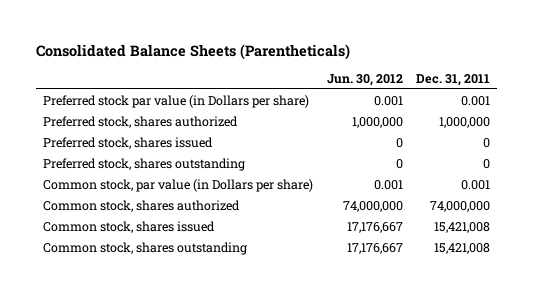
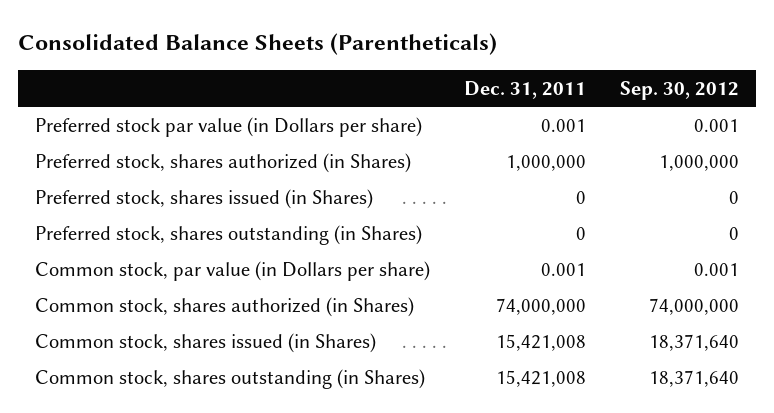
[326,74,403,87] Jun. 30, 2012 -> none
none -> [619,81,739,101] Sep. 30, 2012
[43,115,239,128] Preferred stock, shares authorized -> [35,152,412,173] Preferred stock, shares authorized (in Shares)
[43,136,214,149] Preferred stock, shares issued -> [35,188,374,209] Preferred stock, shares issued (in Shares)
[43,157,246,171] Preferred stock, shares outstanding -> [35,224,423,245] Preferred stock, shares outstanding (in Shares)
[43,199,241,212] Common stock, shares authorized -> [35,296,415,317] Common stock, shares authorized (in Shares)
[43,220,216,233] Common stock, shares issued -> [35,332,377,353] Common stock, shares issued (in Shares)
[43,241,248,255] Common stock, shares outstanding -> [35,368,426,389] Common stock, shares outstanding (in Shares)

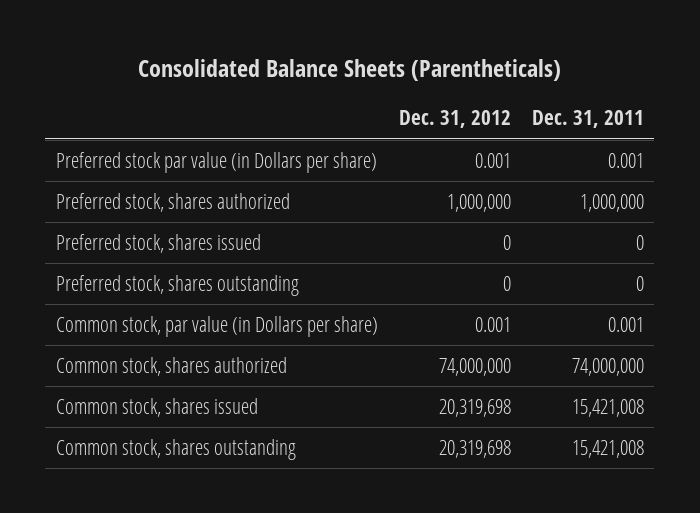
[619,81,739,101] Sep. 30, 2012 -> none
none -> [398,110,511,129] Dec. 31, 2012
[35,152,412,173] Preferred stock, shares authorized (in Shares) -> [55,192,290,212] Preferred stock, shares authorized
[35,188,374,209] Preferred stock, shares issued (in Shares) -> [55,233,261,253] Preferred stock, shares issued
[35,224,423,245] Preferred stock, shares outstanding (in Shares) -> [55,274,299,296] Preferred stock, shares outstanding
[35,296,415,317] Common stock, shares authorized (in Shares) -> [55,356,287,376] Common stock, shares authorized
[35,332,377,353] Common stock, shares issued (in Shares) -> [55,397,258,417] Common stock, shares issued
[35,368,426,389] Common stock, shares outstanding (in Shares) -> [55,438,296,460] Common stock, shares outstanding

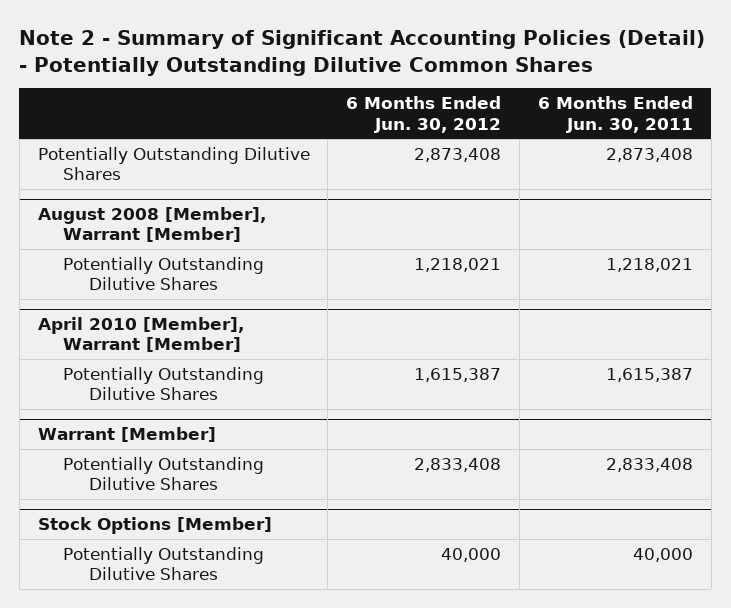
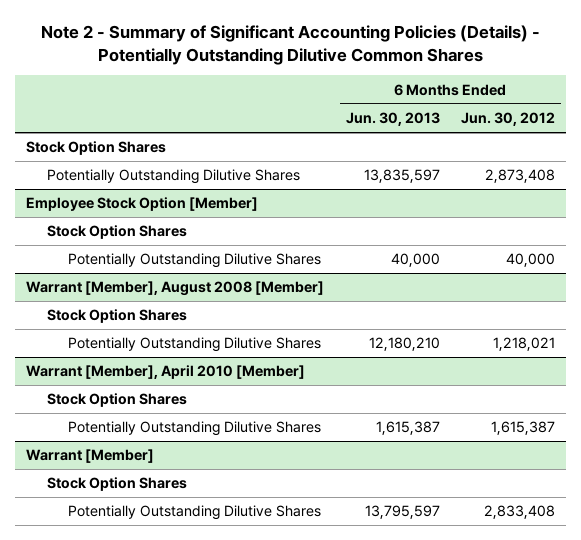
[19,30,706,76] Note 2 - Summary of Significant Accounting Policies (Detail) - Potentially Outstanding Dilutive Common Shares -> [40,24,540,65] Note 2 - Summary of Significant Accounting Policies (Details) - Potentially Outstanding Dilutive Common Shares
[537,96,693,133] 6 Months Ended Jun. 30, 2011 -> none
none -> [345,112,440,127] Jun. 30, 2013
none -> [25,141,166,156] Stock Option Shares
none -> [25,197,258,212] Employee Stock Option [Member]
none -> [46,225,187,240] Stock Option Shares
none -> [67,253,321,269] Potentially Outstanding Dilutive Shares
[37,207,266,243] August 2008 [Member], Warrant [Member] -> [25,281,324,297] Warrant [Member], August 2008 [Member]
none -> [46,309,187,324] Stock Option Shares
[37,317,244,353] April 2010 [Member], Warrant [Member] -> [25,365,305,380] Warrant [Member], April 2010 [Member]
none -> [46,393,187,408] Stock Option Shares
none -> [46,477,187,492] Stock Option Shares
[37,517,272,535] Stock Options [Member] -> none
[63,547,265,581] Potentially Outstanding Dilutive Shares -> none

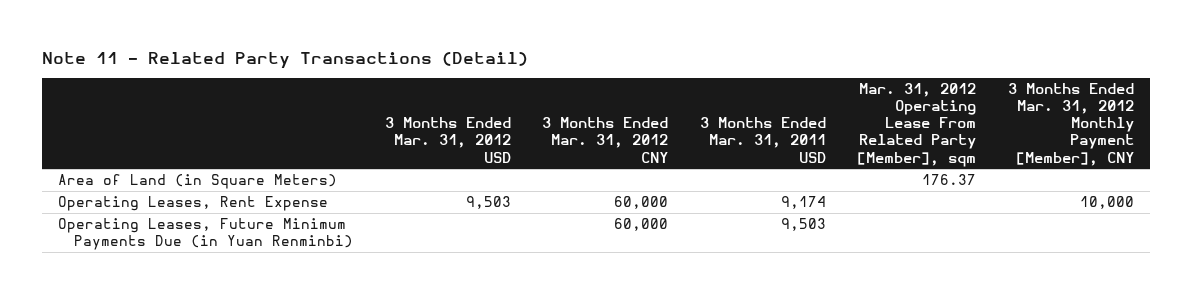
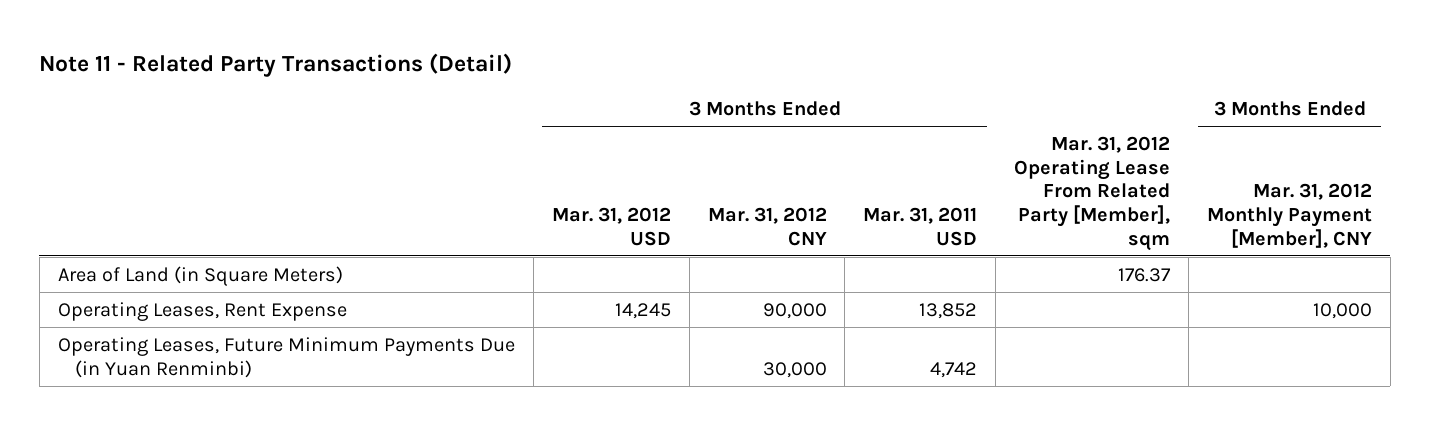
[465,196,511,210] 9,503 -> [614,302,671,319] 14,245
[614,196,669,210] 60,000 -> [762,302,827,319] 90,000
[780,196,826,210] 9,174 -> [919,302,978,319] 13,852
[614,218,669,232] 60,000 -> [762,361,827,378] 30,000
[780,218,826,232] 9,503 -> [930,361,978,378] 4,742

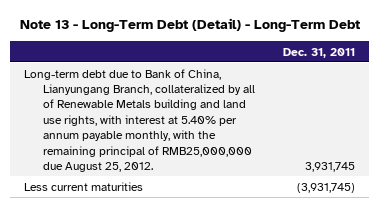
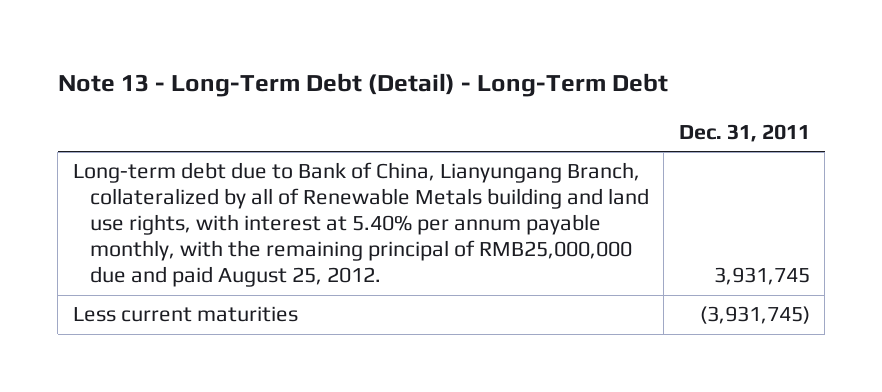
[23,68,256,173] Long-term debt due to Bank of China, Lianyungang Branch, collateralized by all of Renewable Metals building and land use rights, with interest at 5.40% per annum payable monthly, with the remaining principal of RMB25,000,000 due August 25, 2012. -> [72,162,649,288] Long-term debt due to Bank of China, Lianyungang Branch, collateralized by all of Renewable Metals building and land use rights, with interest at 5.40% per annum payable monthly, with the remaining principal of RMB25,000,000 due and paid August 25, 2012.

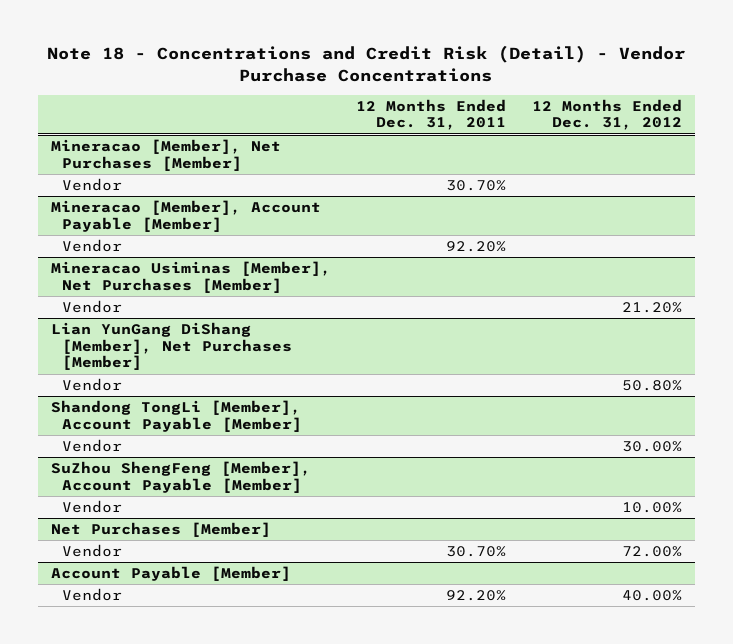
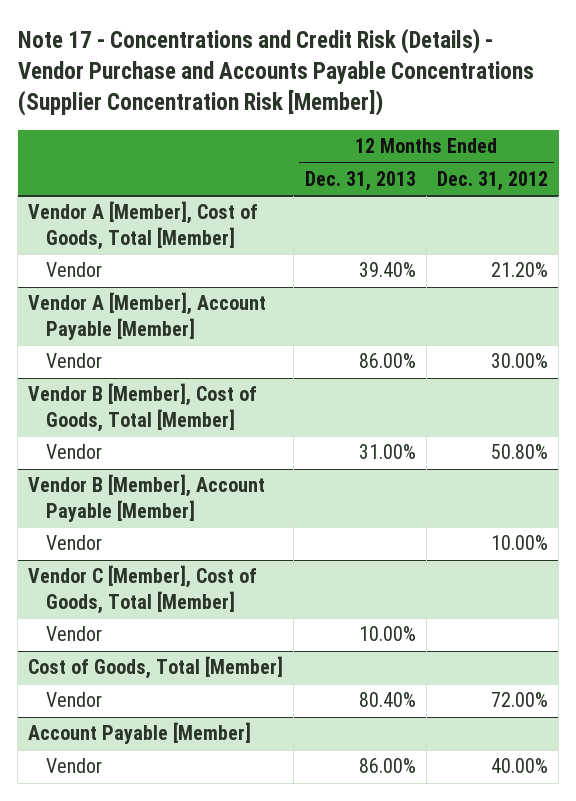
[47,45,686,82] Note 18 - Concentrations and Credit Risk (Detail) - Vendor Purchase Concentrations -> [17,28,534,116] Note 17 - Concentrations and Credit Risk (Details) - Vendor Purchase and Accounts Payable Concentrations (Supplier Concentration Risk [Member])
[356,98,507,131] 12 Months Ended Dec. 31, 2011 -> none
none -> [304,170,416,191] Dec. 31, 2013
[50,138,281,171] Mineracao [Member], Net Purchases [Member] -> none
[61,177,122,191] Vendor -> none
[50,199,321,232] Mineracao [Member], Account Payable [Member] -> none
[61,238,122,252] Vendor -> none
[50,260,331,293] Mineracao Usiminas [Member], Net Purchases [Member] -> none
none -> [28,201,259,251] Vendor A [Member], Cost of Goods, Total [Member]
[50,321,292,371] Lian YunGang DiShang [Member], Net Purchases [Member] -> none
[61,377,122,391] Vendor -> none
[50,399,302,432] Shandong TongLi [Member], Account Payable [Member] -> none
none -> [28,292,267,341] Vendor A [Member], Account Payable [Member]
[50,460,311,493] SuZhou ShengFeng [Member], Account Payable [Member] -> none
none -> [28,383,258,433] Vendor B [Member], Cost of Goods, Total [Member]
none -> [46,444,103,460] Vendor
none -> [28,474,266,523] Vendor B [Member], Account Payable [Member]
[50,521,271,537] Net Purchases [Member] -> none
none -> [28,565,258,615] Vendor C [Member], Cost of Goods, Total [Member]
none -> [46,626,103,642] Vendor
none -> [28,656,284,680] Cost of Goods, Total [Member]

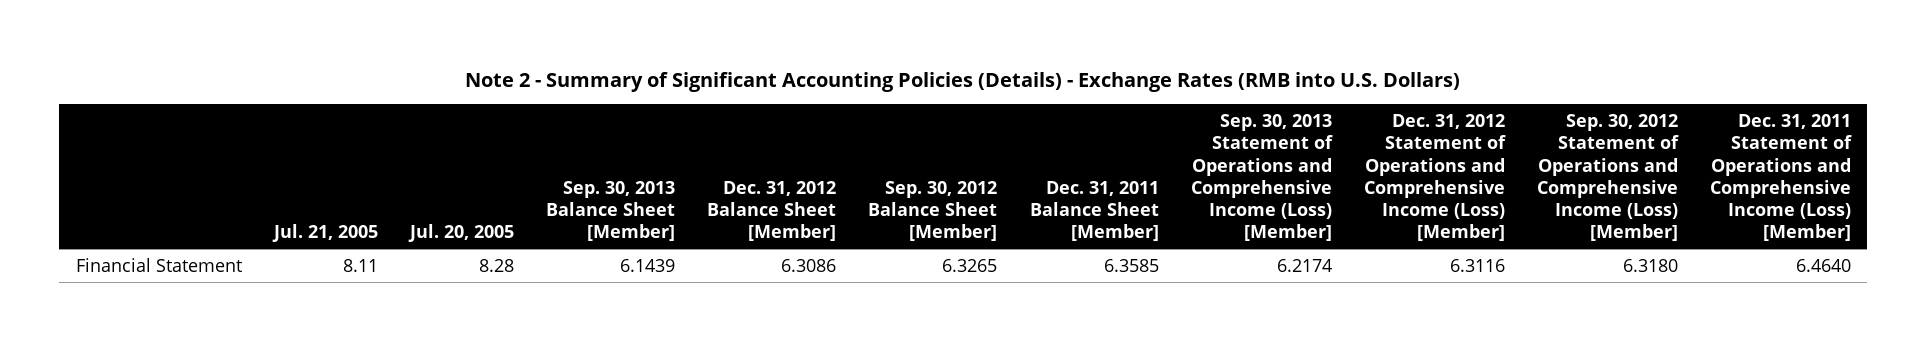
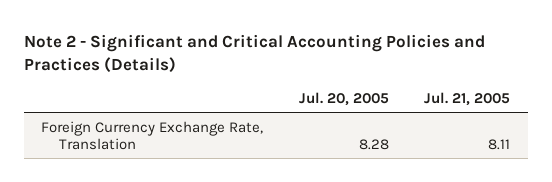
[465,71,1461,92] Note 2 - Summary of Significant Accounting Policies (Details) - Exchange Rates (RMB into U.S. Dollars) -> [23,33,485,73] Note 2 - Significant and Critical Accounting Policies and Practices (Details)
[546,180,676,242] Sep. 30, 2013 Balance Sheet [Member] -> none
[707,180,837,242] Dec. 31, 2012 Balance Sheet [Member] -> none
[868,180,998,242] Sep. 30, 2012 Balance Sheet [Member] -> none
[1029,180,1159,242] Dec. 31, 2011 Balance Sheet [Member] -> none
[1190,114,1333,242] Sep. 30, 2013 Statement of Operations and Comprehensive Income (Loss) [Member] -> none
[1363,114,1506,242] Dec. 31, 2012 Statement of Operations and Comprehensive Income (Loss) [Member] -> none
[1537,114,1680,242] Sep. 30, 2012 Statement of Operations and Comprehensive Income (Loss) [Member] -> none
[1710,114,1853,242] Dec. 31, 2011 Statement of Operations and Comprehensive Income (Loss) [Member] -> none
[75,257,242,272] Financial Statement -> [41,120,264,150] Foreign Currency Exchange Rate, Translation

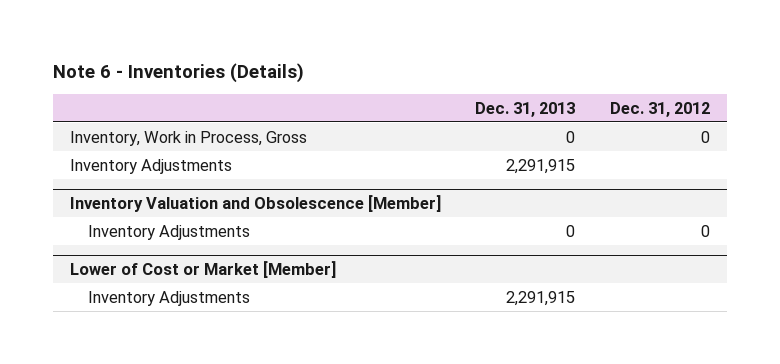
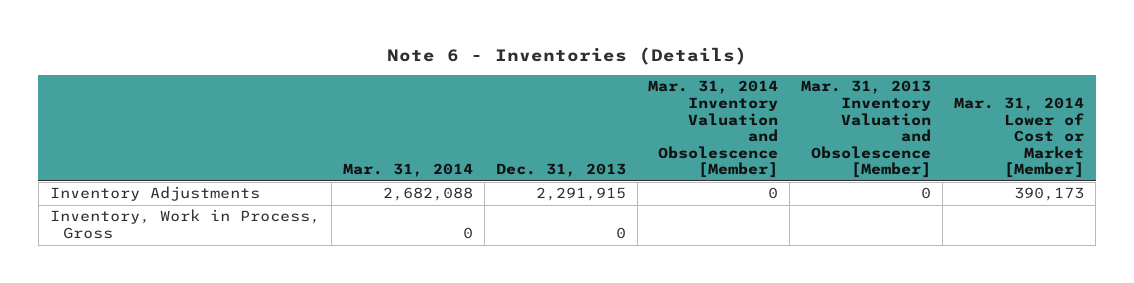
[609,101,710,117] Dec. 31, 2012 -> none
none -> [342,163,473,178] Mar. 31, 2014
none -> [648,80,779,179] Mar. 31, 2014 Inventory Valuation and Obsolescence [Member]
none -> [801,80,932,179] Mar. 31, 2013 Inventory Valuation and Obsolescence [Member]
none -> [954,96,1085,179] Mar. 31, 2014 Lower of Cost or Market [Member]
[69,194,441,212] Inventory Valuation and Obsolescence [Member] -> none
[87,224,250,240] Inventory Adjustments -> none
[69,260,336,278] Lower of Cost or Market [Member] -> none
[87,290,250,306] Inventory Adjustments -> none
[69,130,307,146] Inventory, Work in Process, Gross -> [49,209,320,240] Inventory, Work in Process, Gross

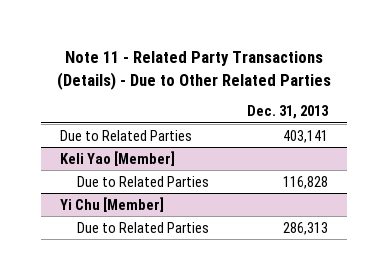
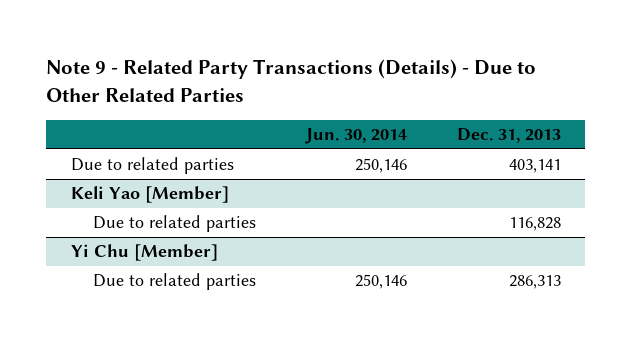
[57,51,332,90] Note 11 - Related Party Transactions (Details) - Due to Other Related Parties -> [46,59,537,103] Note 9 - Related Party Transactions (Details) - Due to Other Related Parties
none -> [304,128,407,145] Jun. 30, 2014
[60,129,193,141] Due to Related Parties -> [71,157,235,175] Due to related parties
[76,175,209,187] Due to Related Parties -> [92,215,256,233] Due to related parties
[76,221,209,233] Due to Related Parties -> [92,273,256,291] Due to related parties

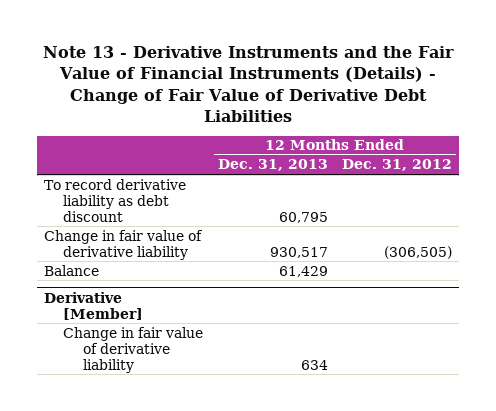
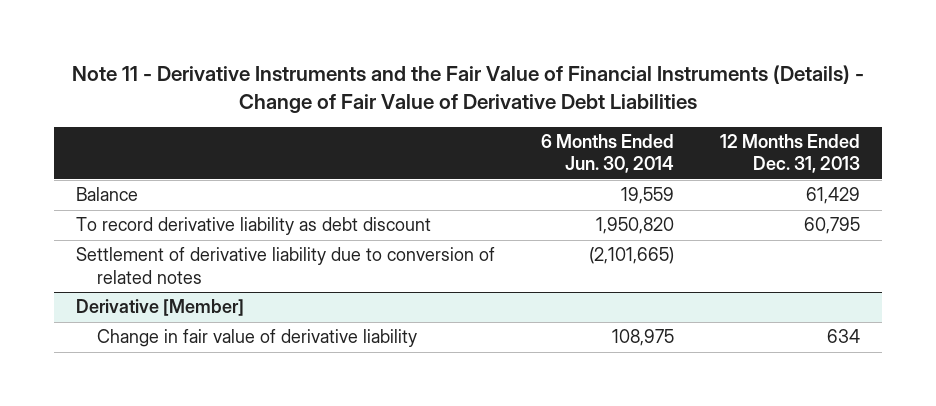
[43,46,455,122] Note 13 - Derivative Instruments and the Fair Value of Financial Instruments (Details) - Change of Fair Value of Derivative Debt Liabilities -> [72,65,865,113] Note 11 - Derivative Instruments and the Fair Value of Financial Instruments (Details) - Change of Fair Value of Derivative Debt Liabilities
[342,159,453,172] Dec. 31, 2012 -> none
none -> [541,134,675,174] 6 Months Ended Jun. 30, 2014
[43,229,203,260] Change in fair value of derivative liability -> none
[43,178,186,222] To record derivative liability as debt discount -> [76,217,432,236] To record derivative liability as debt discount
none -> [76,247,496,284] Settlement of derivative liability due to conversion of related notes

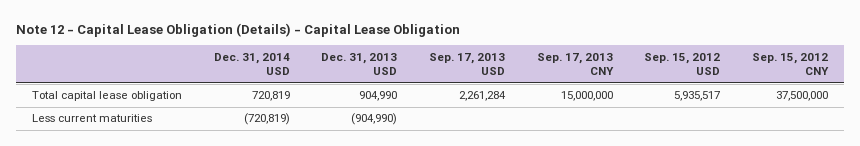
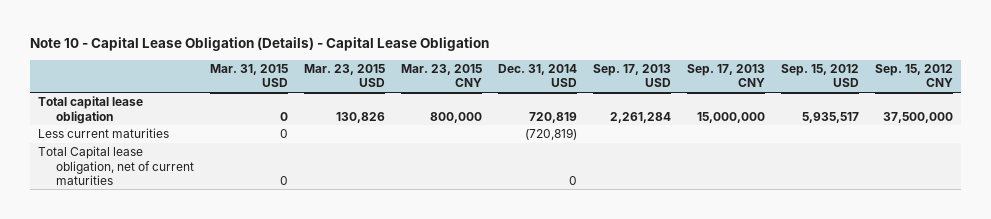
[16,22,461,37] Note 12 - Capital Lease Obligation (Details) - Capital Lease Obligation -> [29,37,489,52] Note 10 - Capital Lease Obligation (Details) - Capital Lease Obligation
[321,52,398,76] Dec. 31, 2013 USD -> none
none -> [210,64,289,88] Mar. 31, 2015 USD
none -> [304,64,386,88] Mar. 23, 2015 USD
none -> [401,64,483,88] Mar. 23, 2015 CNY
none -> [37,146,195,185] Total Capital lease obligation, net of current maturities

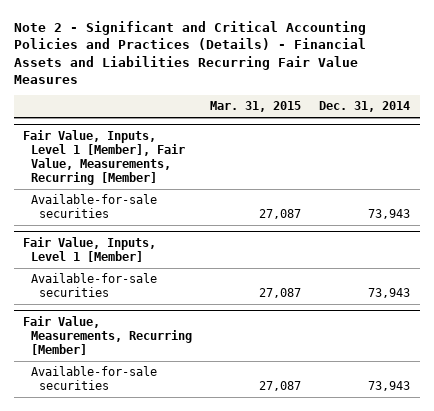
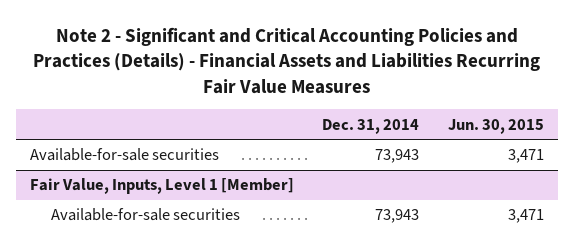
[210,101,302,113] Mar. 31, 2015 -> none
none -> [447,118,544,134] Jun. 30, 2015
[23,130,186,185] Fair Value, Inputs, Level 1 [Member], Fair Value, Measurements, Recurring [Member] -> none
[23,316,193,355] Fair Value, Measurements, Recurring [Member] -> none
[31,366,158,391] Available-for-sale securities -> none

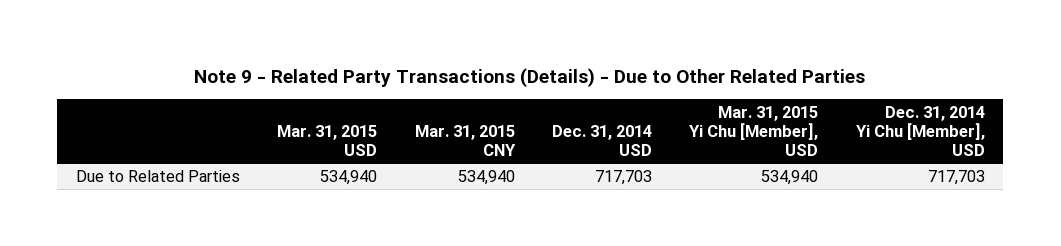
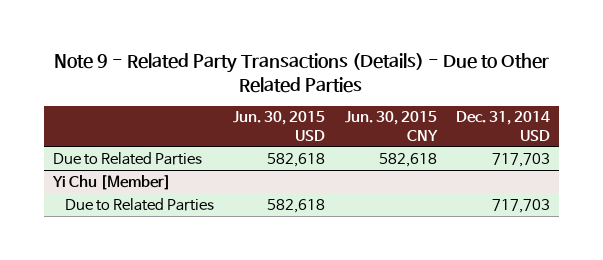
[277,124,378,157] Mar. 31, 2015 USD -> none
[414,124,516,157] Mar. 31, 2015 CNY -> none
[689,105,819,157] Mar. 31, 2015 Yi Chu [Member], USD -> none
[855,105,985,157] Dec. 31, 2014 Yi Chu [Member], USD -> none
none -> [233,111,326,141] Jun. 30, 2015 USD
none -> [344,111,438,141] Jun. 30, 2015 CNY
none -> [52,174,172,190] Yi Chu [Member]
none -> [65,197,215,211] Due to Related Parties

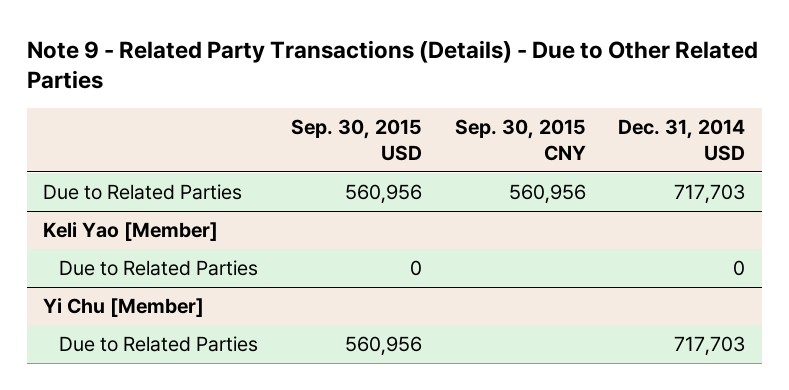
[233,111,326,141] Jun. 30, 2015 USD -> none
[344,111,438,141] Jun. 30, 2015 CNY -> none
none -> [291,119,423,161] Sep. 30, 2015 USD
none -> [454,119,586,161] Sep. 30, 2015 CNY
none -> [43,222,219,242] Keli Yao [Member]
none -> [59,260,259,277] Due to Related Parties

